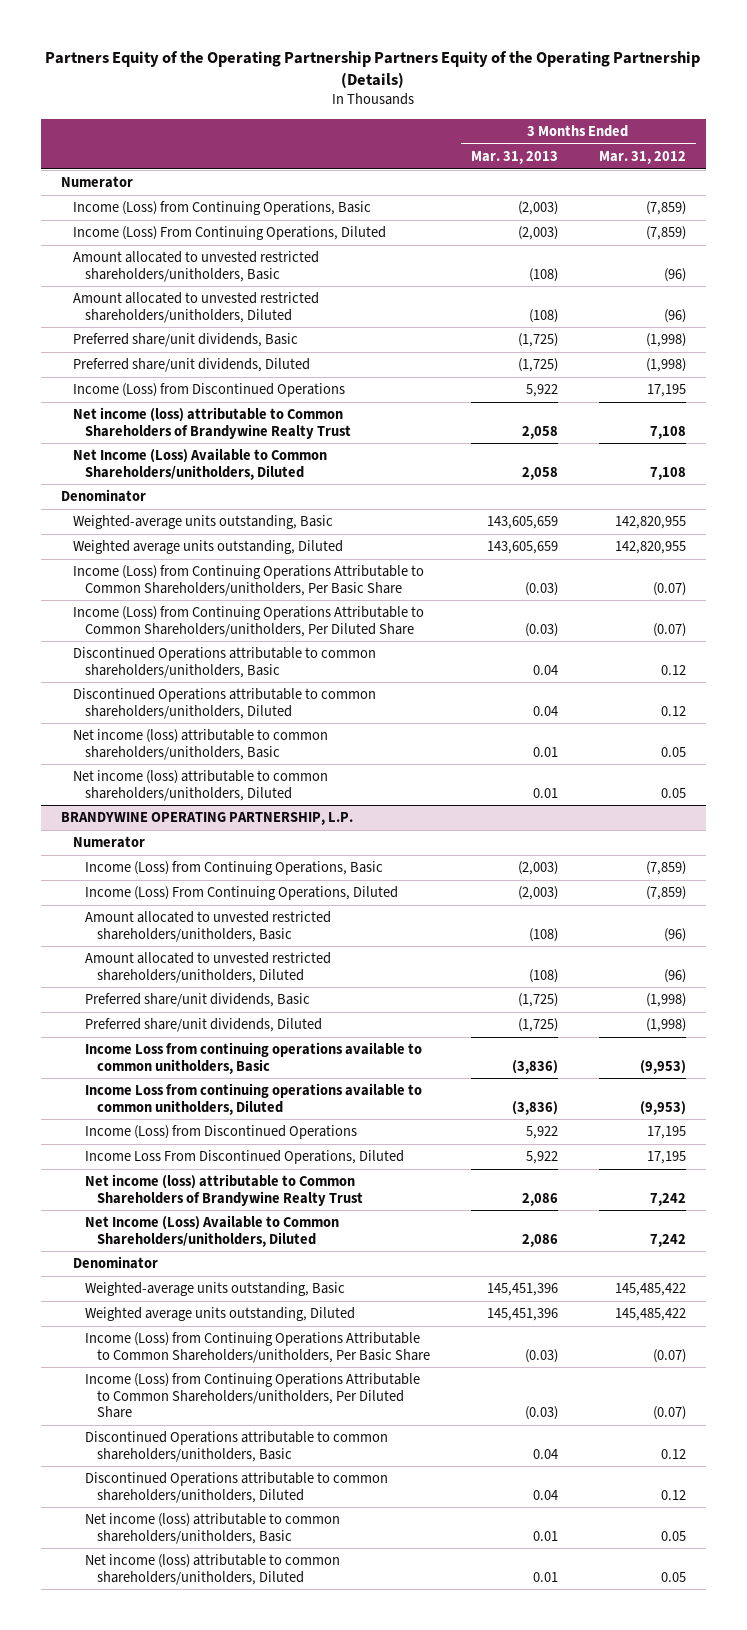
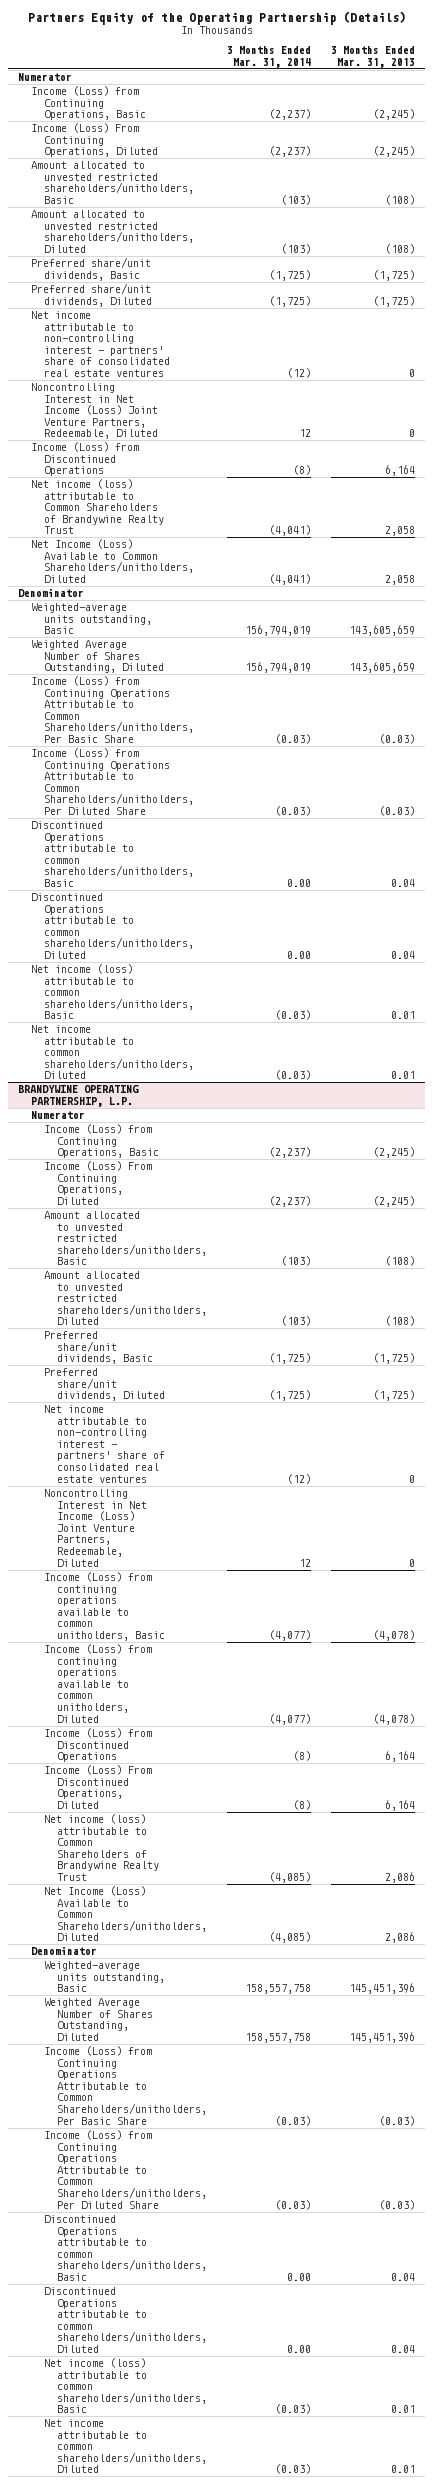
[45,50,701,89] Partners Equity of the Operating Partnership Partners Equity of the Operating Partnership (Details) -> [27,10,406,25] Partners Equity of the Operating Partnership (Details)
[598,150,686,164] Mar. 31, 2012 -> none
none -> [226,46,311,68] 3 Months Ended Mar. 31, 2014
[517,201,558,216] (2,003) -> [373,109,416,121] (2,245)
[517,226,558,241] (2,003) -> [373,146,416,158] (2,245)
none -> [30,311,170,377] Net income attributable to non-controlling interest - partners' share of consolidated real estate ventures
none -> [30,383,158,440] Noncontrolling Interest in Net Income (Loss) Joint Venture Partners, Redeemable, Diluted
[525,384,558,398] 5,922 -> [385,465,416,477] 6,164
[73,540,344,555] Weighted average units outstanding, Diluted -> [30,640,164,674] Weighted Average Number of Shares Outstanding, Diluted
[73,770,329,801] Net income (loss) attributable to common shareholders/unitholders, Diluted -> [30,1025,194,1080] Net income attributable to common shareholders/unitholders, Diluted
[517,861,558,876] (2,003) -> [373,1147,416,1159] (2,245)
[517,886,558,901] (2,003) -> [373,1195,416,1207] (2,245)
none -> [43,1405,165,1483] Net income attributable to non-controlling interest - partners' share of consolidated real estate ventures
none -> [43,1489,147,1567] Noncontrolling Interest in Net Income (Loss) Joint Venture Partners, Redeemable, Diluted
[85,1042,423,1074] Income Loss from continuing operations available to common unitholders, Basic -> [43,1572,165,1641] Income (Loss) from continuing operations available to common unitholders, Basic
[511,1059,558,1074] (3,836) -> [373,1629,416,1641] (4,078)
[85,1083,423,1115] Income Loss from continuing operations available to common unitholders, Diluted -> [43,1644,152,1723] Income (Loss) from continuing operations available to common unitholders, Diluted
[511,1100,558,1115] (3,836) -> [373,1713,416,1725] (4,078)
[525,1126,558,1140] 5,922 -> [385,1751,416,1763] 6,164
[85,1150,405,1165] Income Loss From Discontinued Operations, Diluted -> [43,1765,152,1809] Income (Loss) From Discontinued Operations, Diluted
[525,1151,558,1165] 5,922 -> [385,1799,416,1811] 6,164
[85,1307,356,1322] Weighted average units outstanding, Diluted -> [43,1998,153,2041] Weighted Average Number of Shares Outstanding, Diluted
[85,1554,341,1585] Net income (loss) attributable to common shareholders/unitholders, Diluted -> [43,2419,207,2474] Net income attributable to common shareholders/unitholders, Diluted

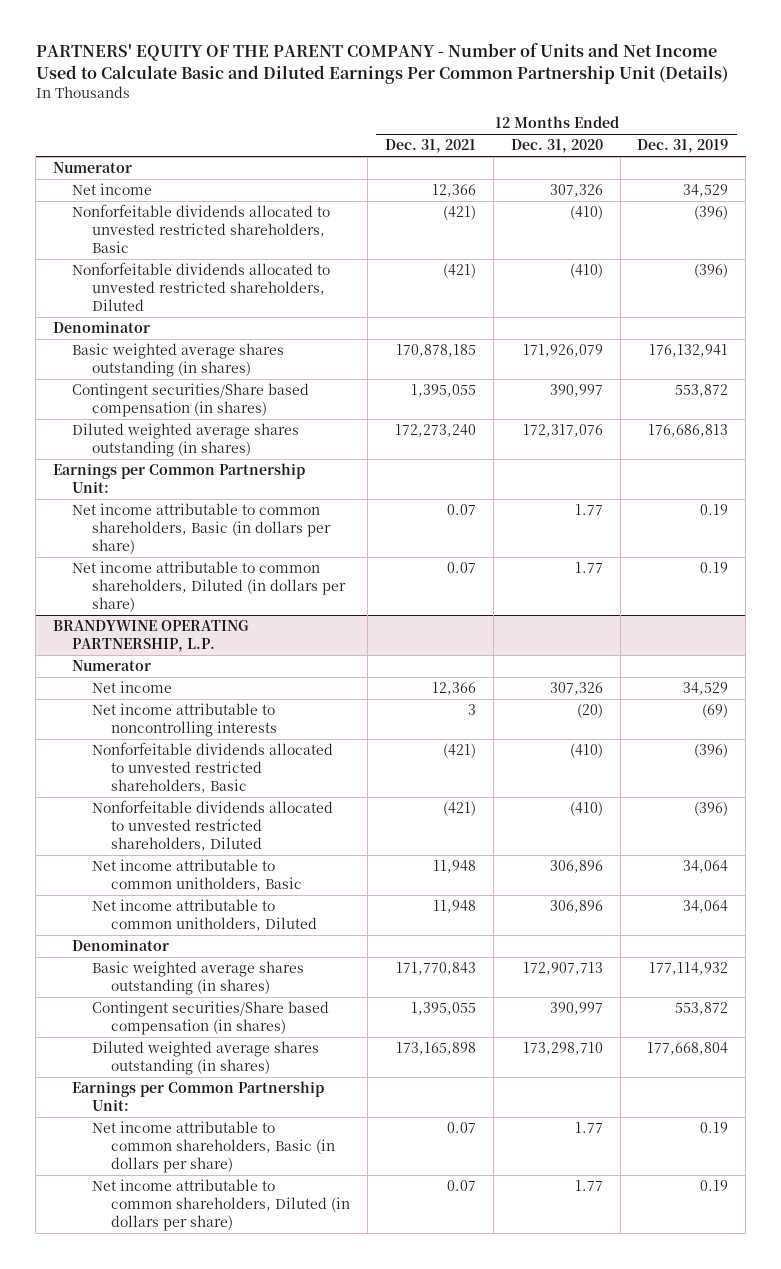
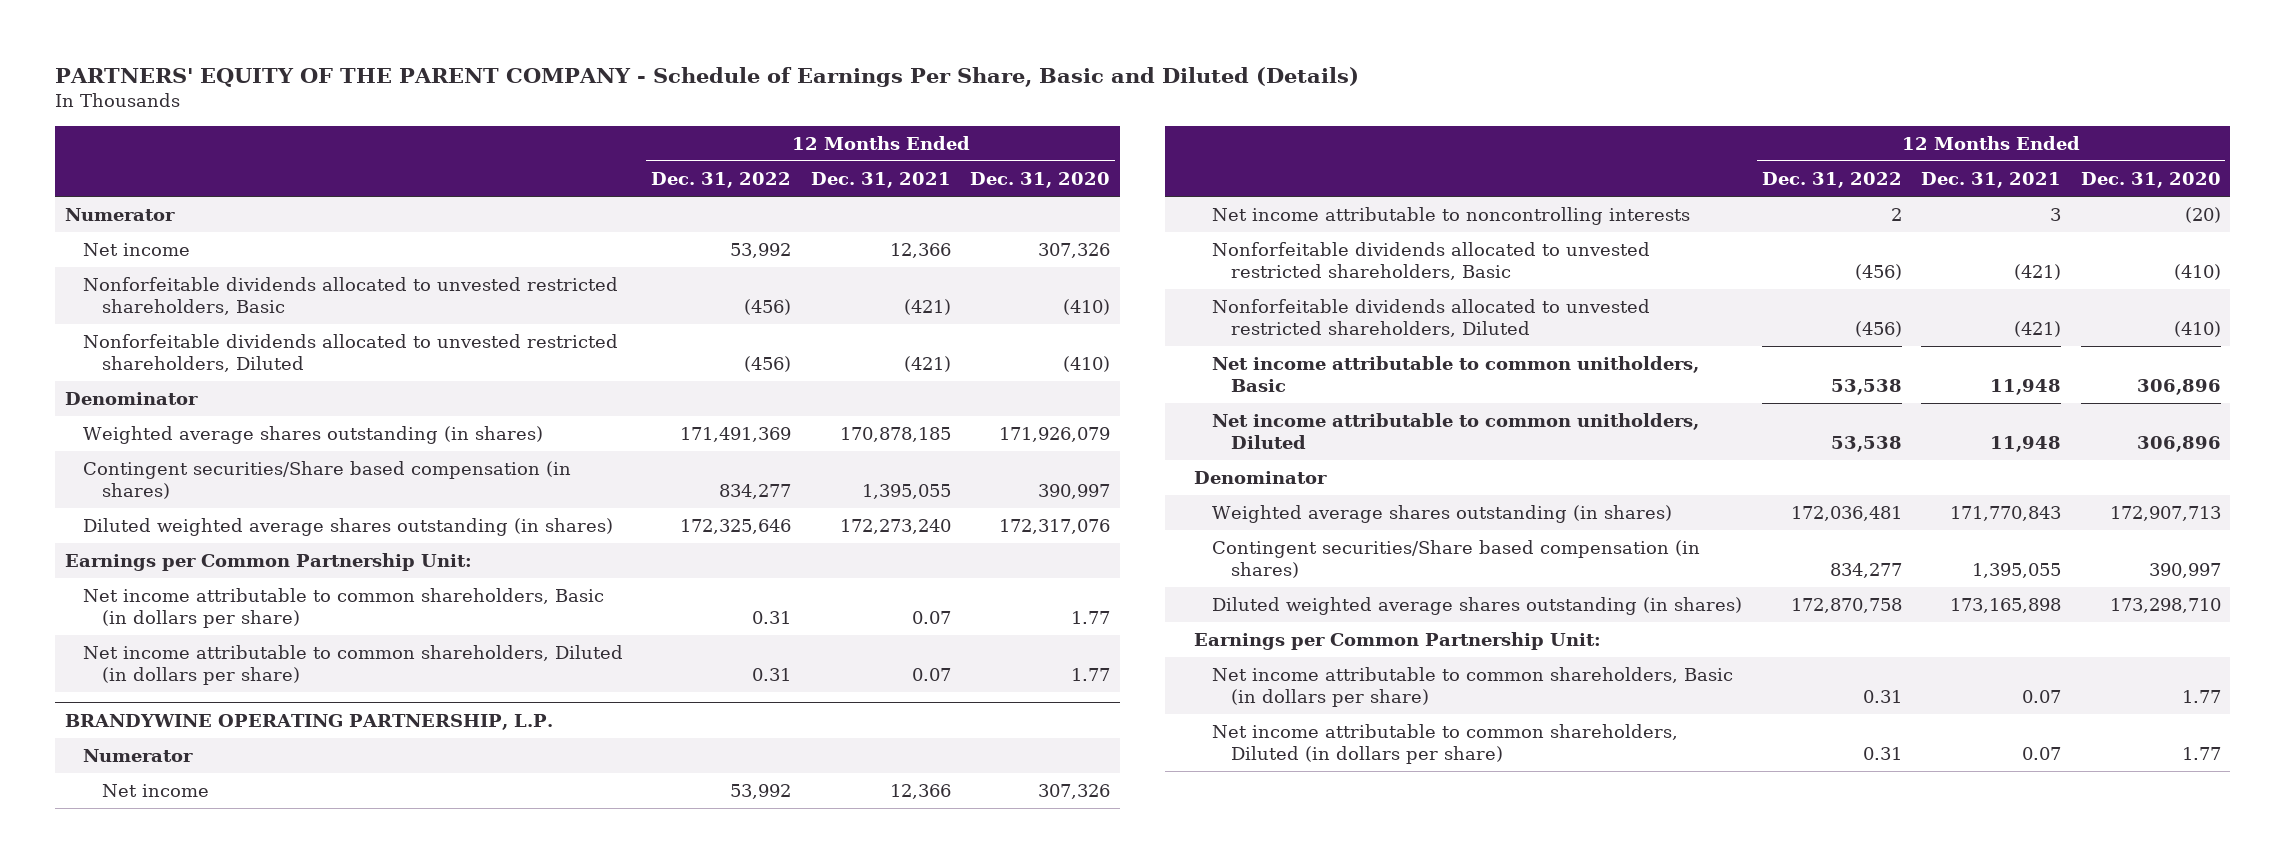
[35,43,728,85] PARTNERS' EQUITY OF THE PARENT COMPANY - Number of Units and Net Income Used to Calculate Basic and Diluted Earnings Per Common Partnership Unit (Details) -> [54,66,1359,87] PARTNERS' EQUITY OF THE PARENT COMPANY - Schedule of Earnings Per Share, Basic and Diluted (Details)
[637,139,729,154] Dec. 31, 2019 -> none
none -> [651,172,792,189] Dec. 31, 2022
[72,343,285,378] Basic weighted average shares outstanding (in shares) -> [83,426,544,445] Weighted average shares outstanding (in shares)
[91,961,304,996] Basic weighted average shares outstanding (in shares) -> [1212,505,1673,524] Weighted average shares outstanding (in shares)

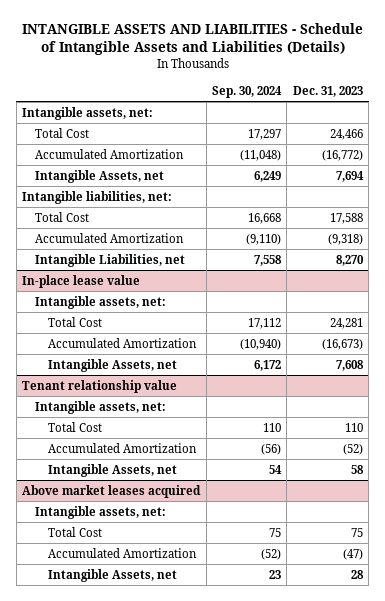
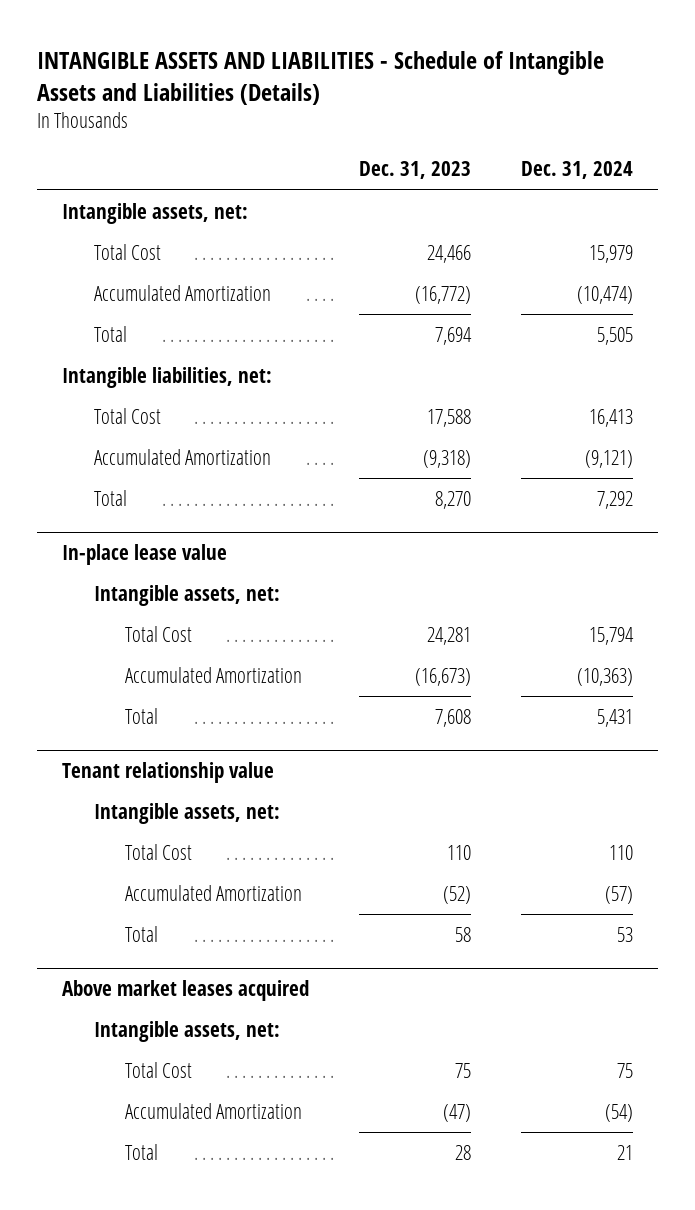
[212,85,283,98] Sep. 30, 2024 -> none
none -> [521,161,634,180] Dec. 31, 2024
[34,169,164,183] Intangible Assets, net -> [93,325,127,342] Total
[34,253,185,267] Intangible Liabilities, net -> [93,489,127,506] Total
[47,358,177,372] Intangible Assets, net -> [125,707,159,724] Total
[47,463,177,477] Intangible Assets, net -> [125,925,159,942] Total
[47,568,177,582] Intangible Assets, net -> [125,1143,159,1160] Total

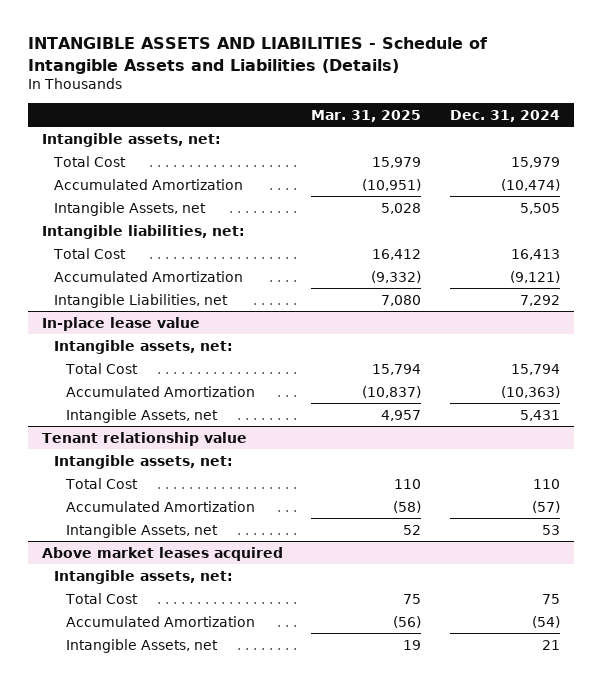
[359,161,472,180] Dec. 31, 2023 -> none
none -> [311,109,422,122] Mar. 31, 2025
[93,325,127,342] Total -> [54,201,207,216] Intangible Assets, net
[93,489,127,506] Total -> [54,293,229,308] Intangible Liabilities, net
[125,707,159,724] Total -> [66,408,219,423] Intangible Assets, net
[125,925,159,942] Total -> [66,523,219,538] Intangible Assets, net
[125,1143,159,1160] Total -> [66,638,219,653] Intangible Assets, net

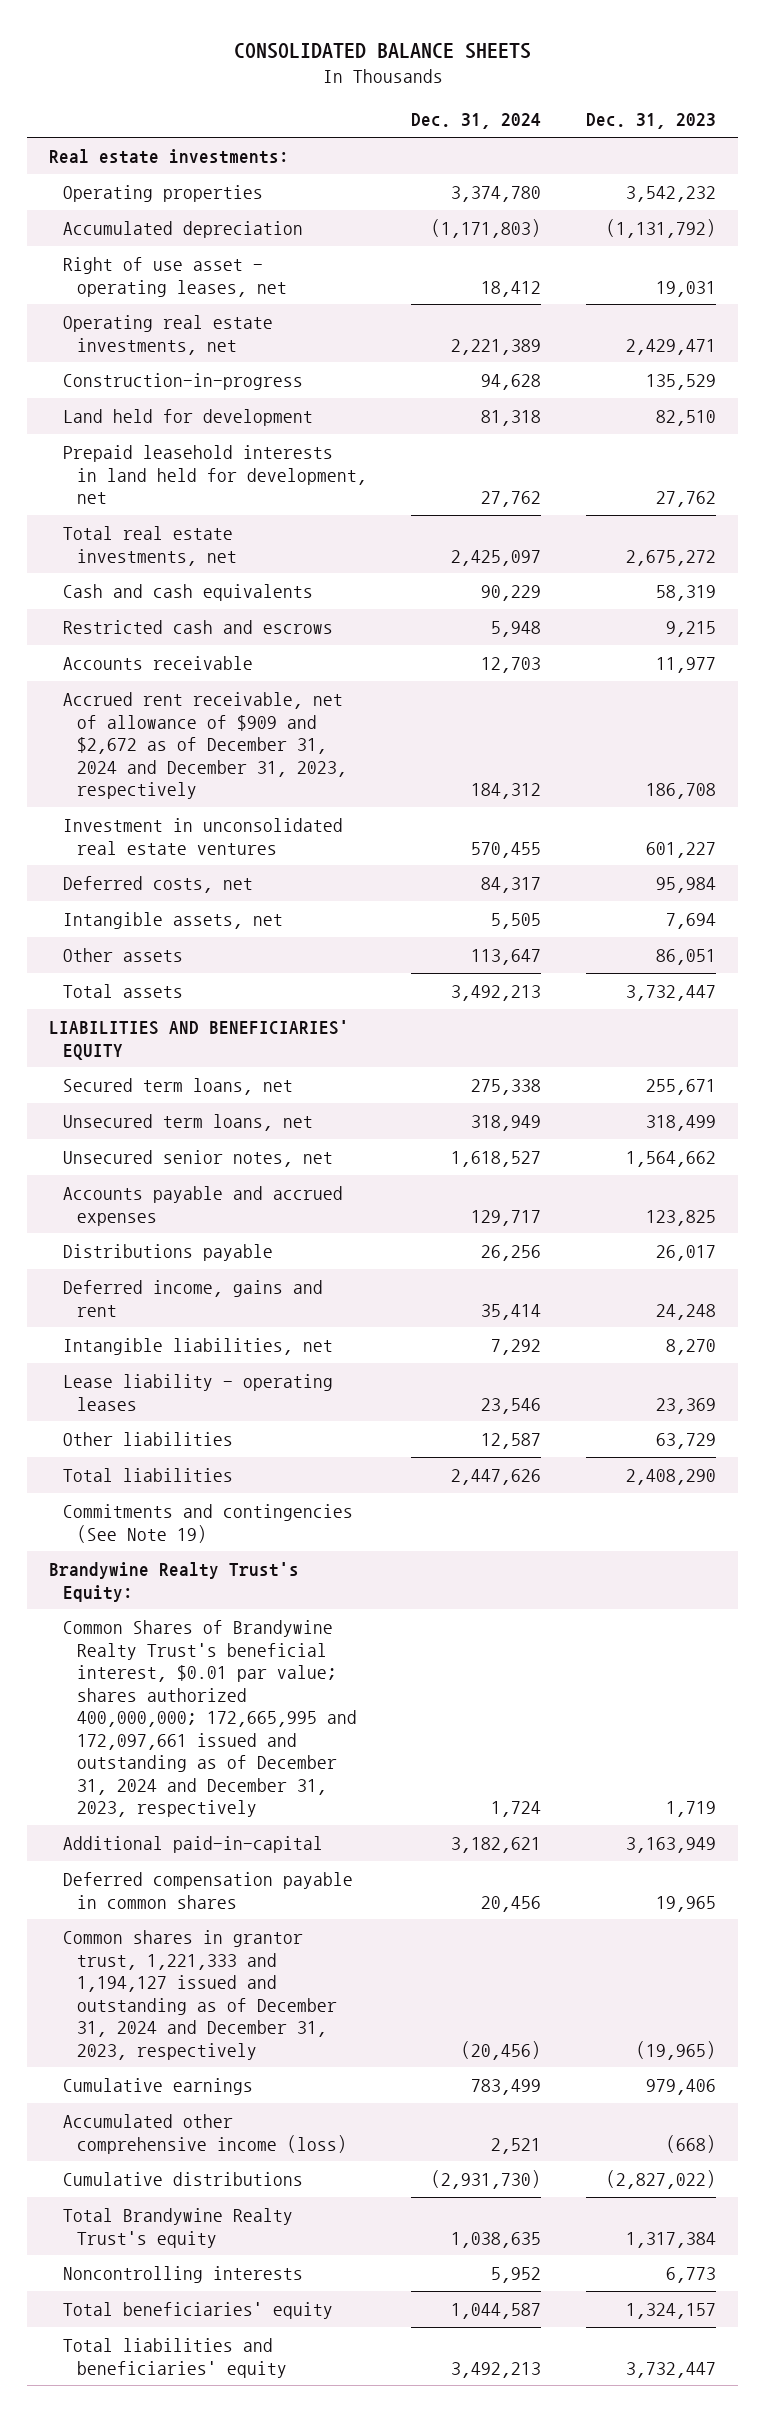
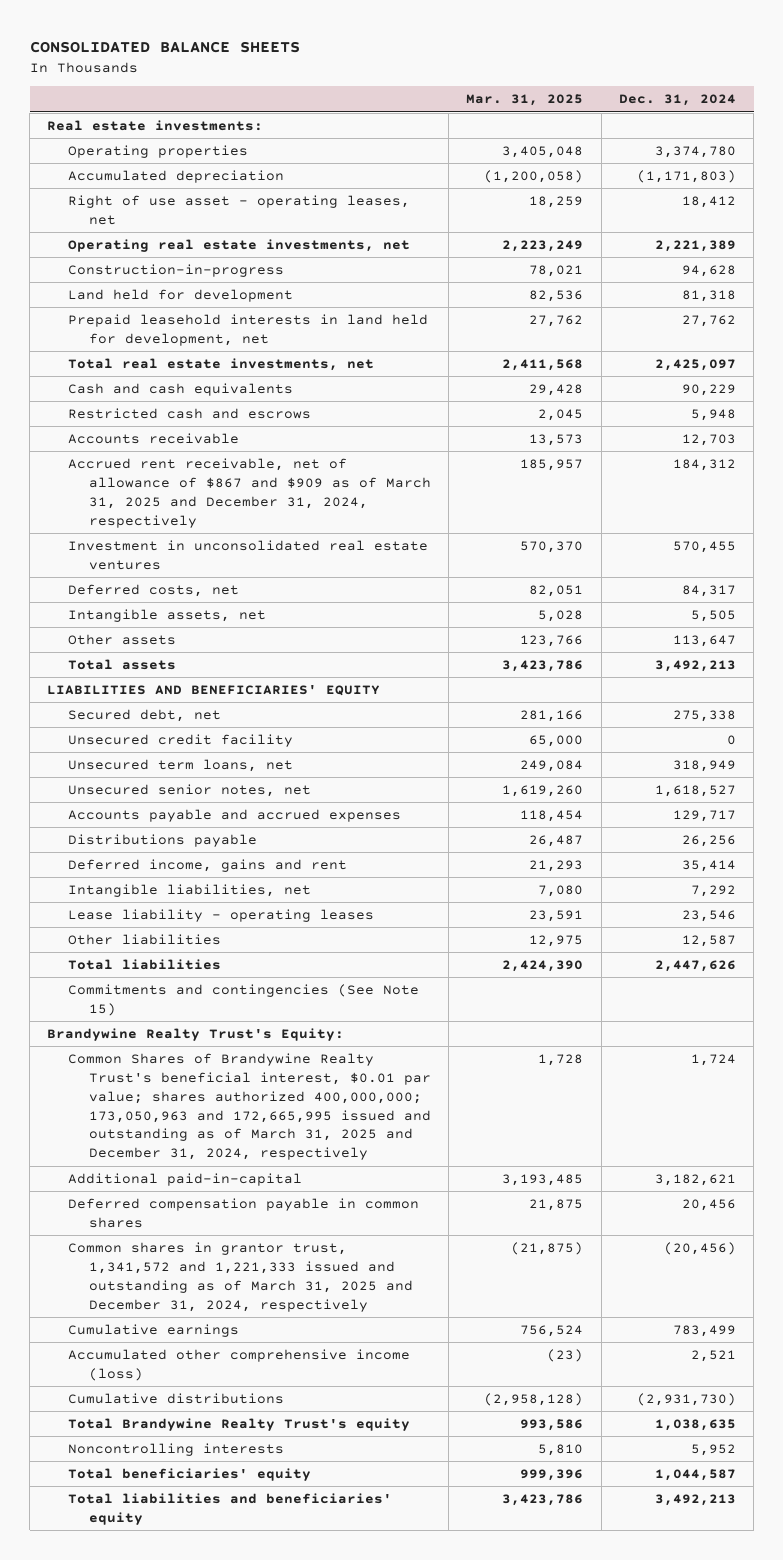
[586,113,717,130] Dec. 31, 2023 -> none
none -> [466,94,584,107] Mar. 31, 2025
[63,692,347,800] Accrued rent receivable, net of allowance of $909 and $2,672 as of December 31, 2024 and December 31, 2023, respectively -> [68,457,431,528] Accrued rent receivable, net of allowance of $867 and $909 as of March 31, 2025 and December 31, 2024, respectively
[63,1078,294,1096] Secured term loans, net -> [68,708,222,722] Secured debt, net
none -> [68,733,294,747] Unsecured credit facility
[63,1504,354,1543] Commitments and contingencies (See Note 19) -> [68,983,420,1016] Commitments and contingencies (See Note 15)
[63,1620,357,1818] Common Shares of Brandywine Realty Trust's beneficial interest, $0.01 par value; shares authorized 400,000,000; 172,665,995 and 172,097,661 issued and outstanding as of December 31, 2024 and December 31, 2023, respectively -> [68,1052,431,1161] Common Shares of Brandywine Realty Trust's beneficial interest, $0.01 par value; shares authorized 400,000,000; 173,050,963 and 172,665,995 issued and outstanding as of March 31, 2025 and December 31, 2024, respectively
[63,1930,337,2060] Common shares in grantor trust, 1,221,333 and 1,194,127 issued and outstanding as of December 31, 2024 and December 31, 2023, respectively -> [68,1241,413,1312] Common shares in grantor trust, 1,341,572 and 1,221,333 issued and outstanding as of March 31, 2025 and December 31, 2024, respectively

